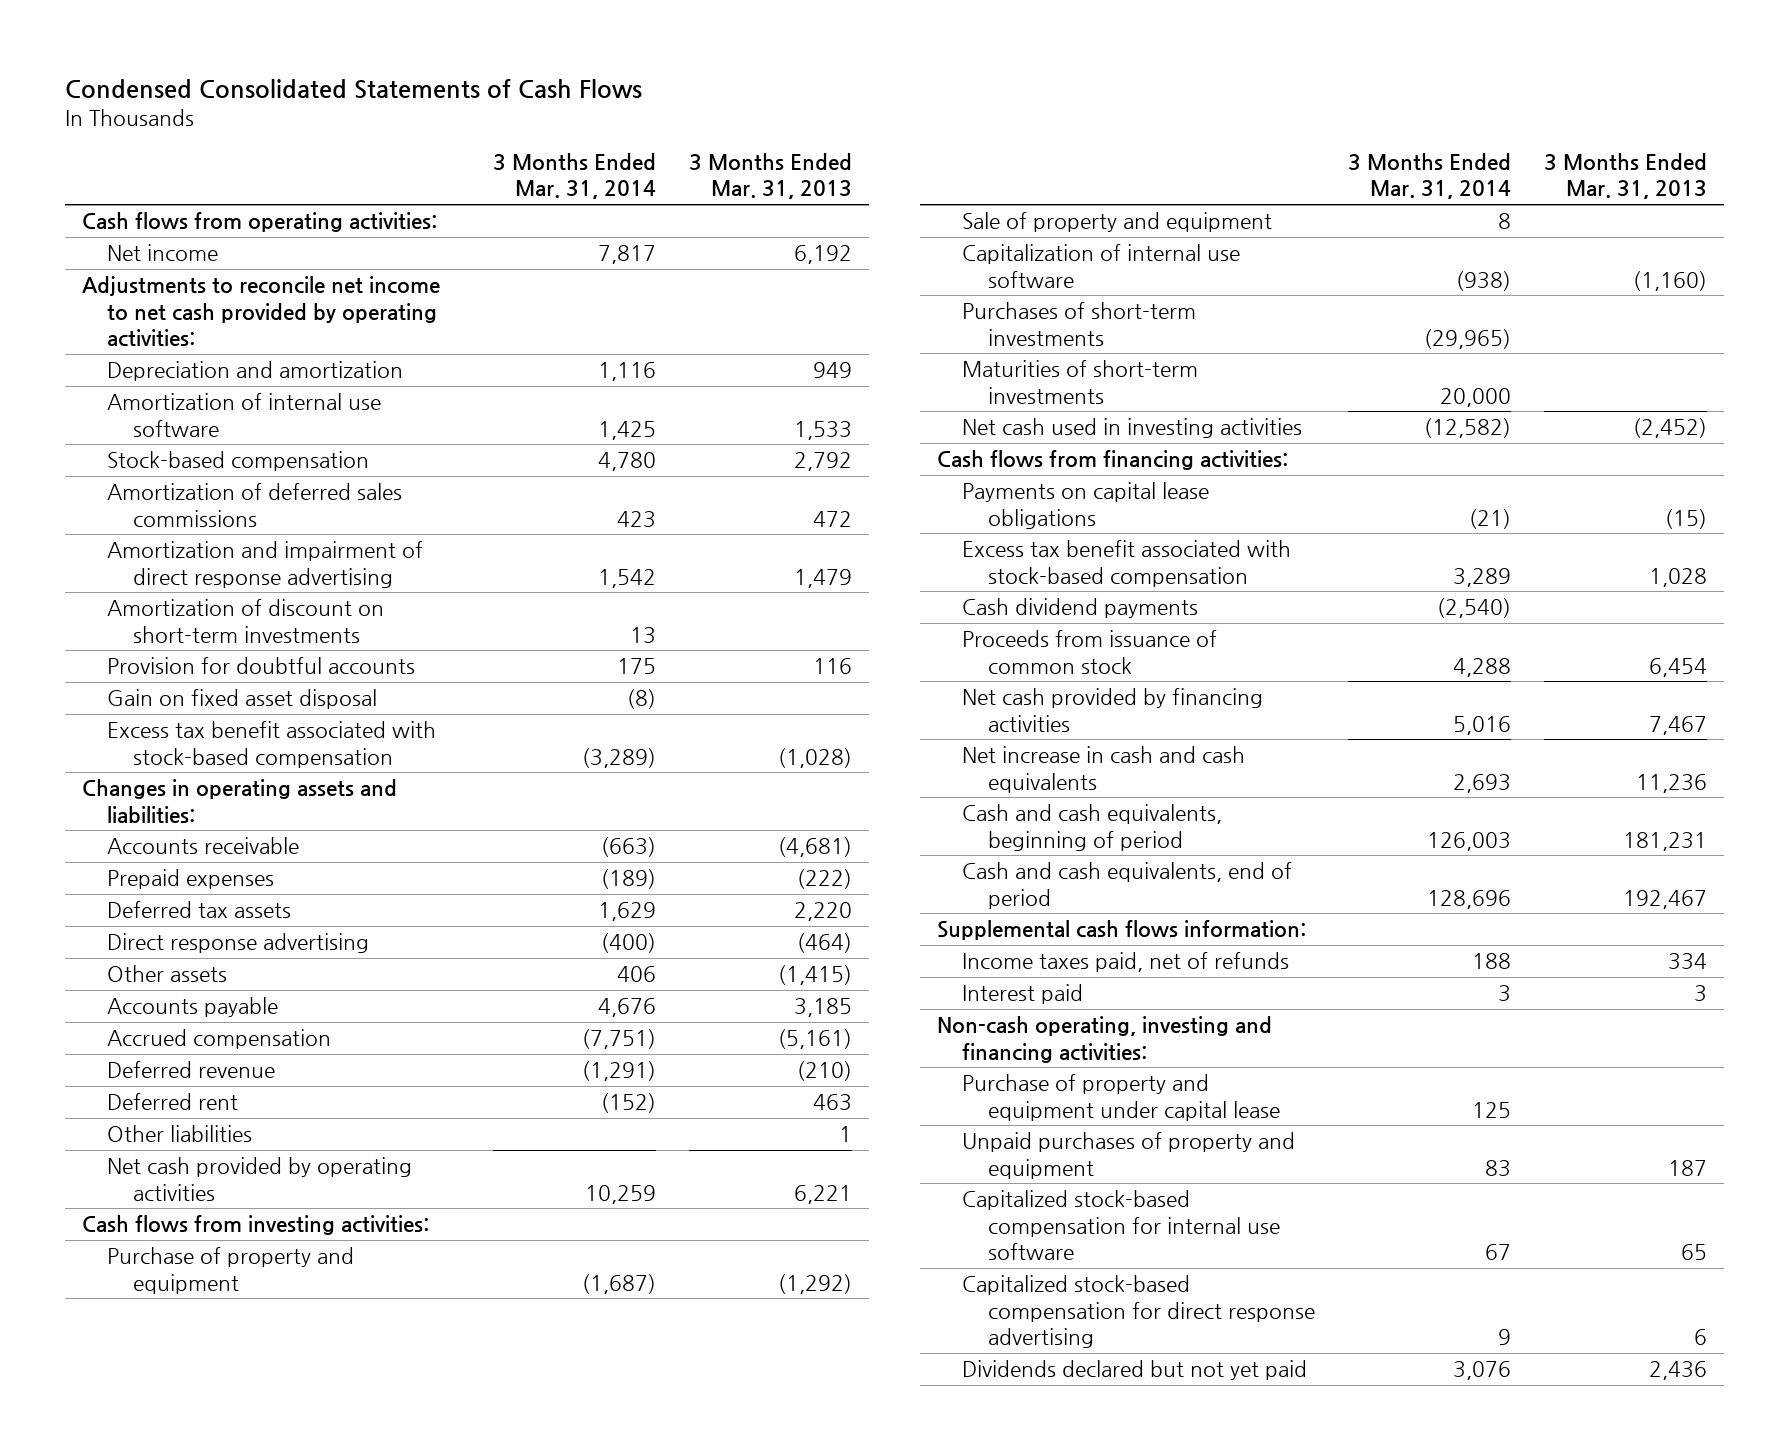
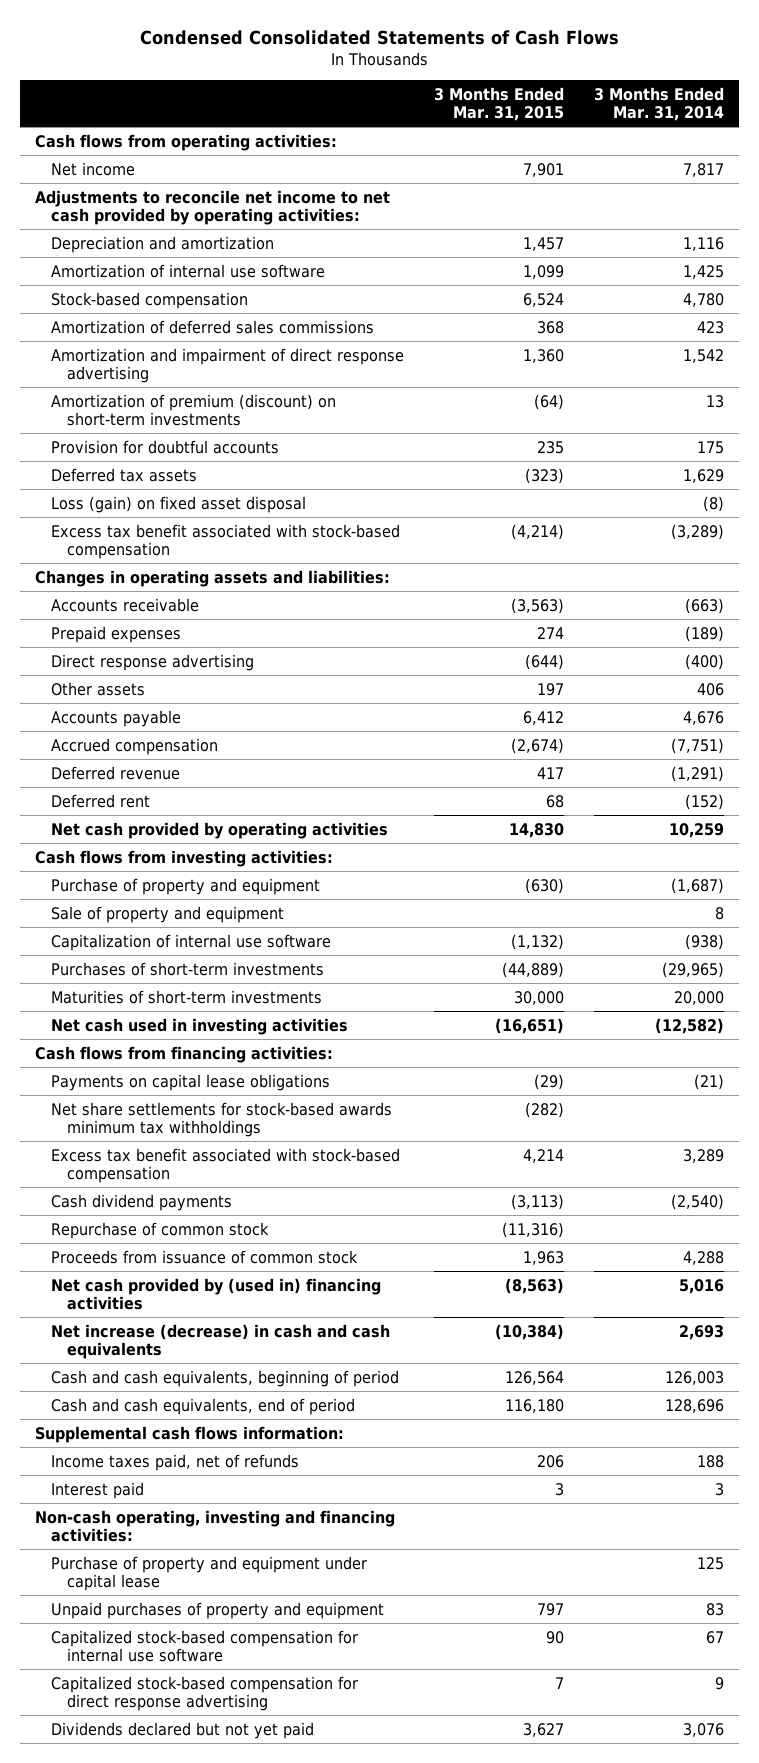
[689,152,853,200] 3 Months Ended Mar. 31, 2013 -> none
none -> [434,86,565,121] 3 Months Ended Mar. 31, 2015
[107,599,385,643] Amortization of discount on short-term investments -> [51,393,337,426] Amortization of premium (discount) on short-term investments
[107,901,292,919] Deferred tax assets -> [51,467,198,482] Deferred tax assets
[107,689,378,710] Gain on fixed asset disposal -> [51,495,307,513] Loss (gain) on fixed asset disposal
[107,1125,253,1143] Other liabilities -> none
none -> [51,1101,393,1137] Net share settlements for stock-based awards minimum tax withholdings
none -> [51,1221,270,1239] Repurchase of common stock
[962,688,1264,732] Net cash provided by financing activities -> [51,1277,382,1310] Net cash provided by (used in) financing activities
[962,746,1246,793] Net increase in cash and cash equivalents -> [51,1323,391,1359] Net increase (decrease) in cash and cash equivalents

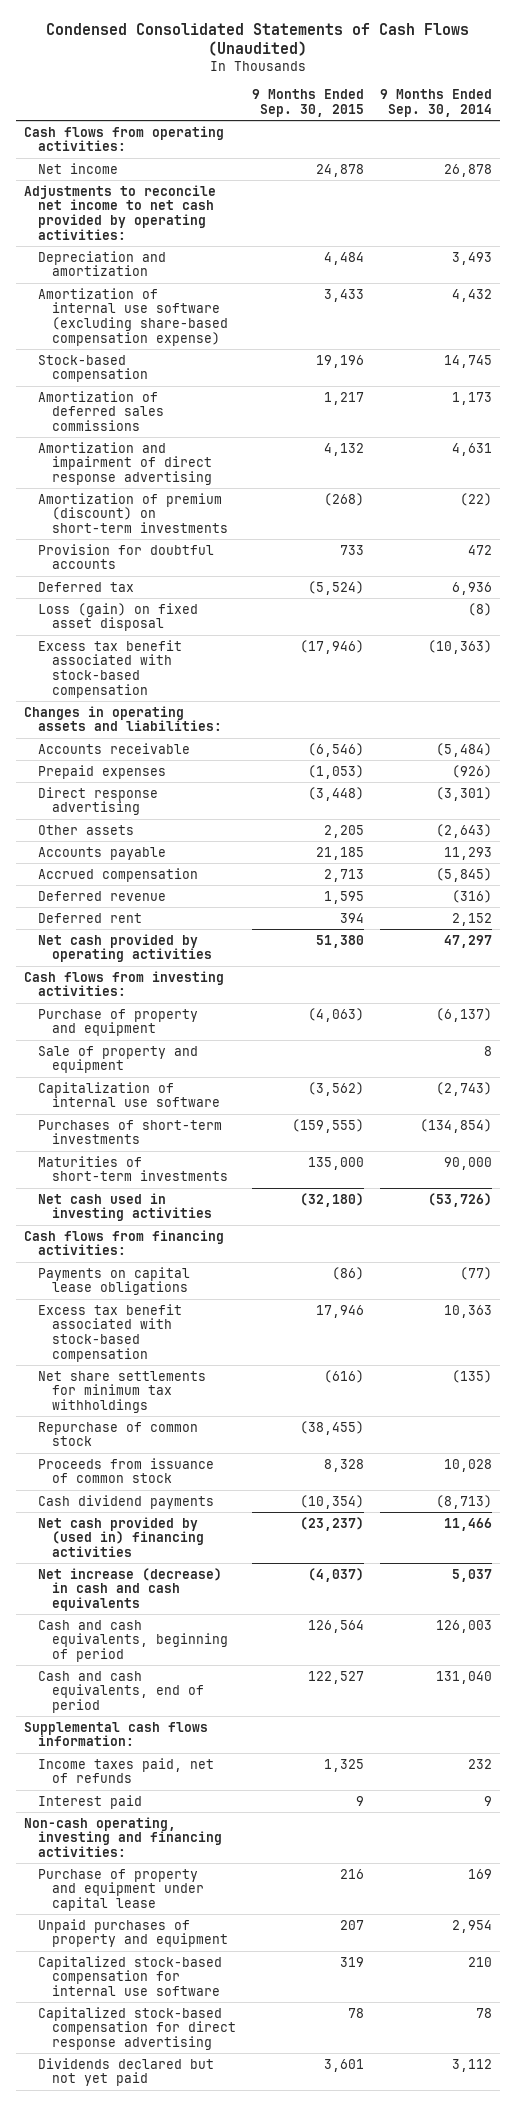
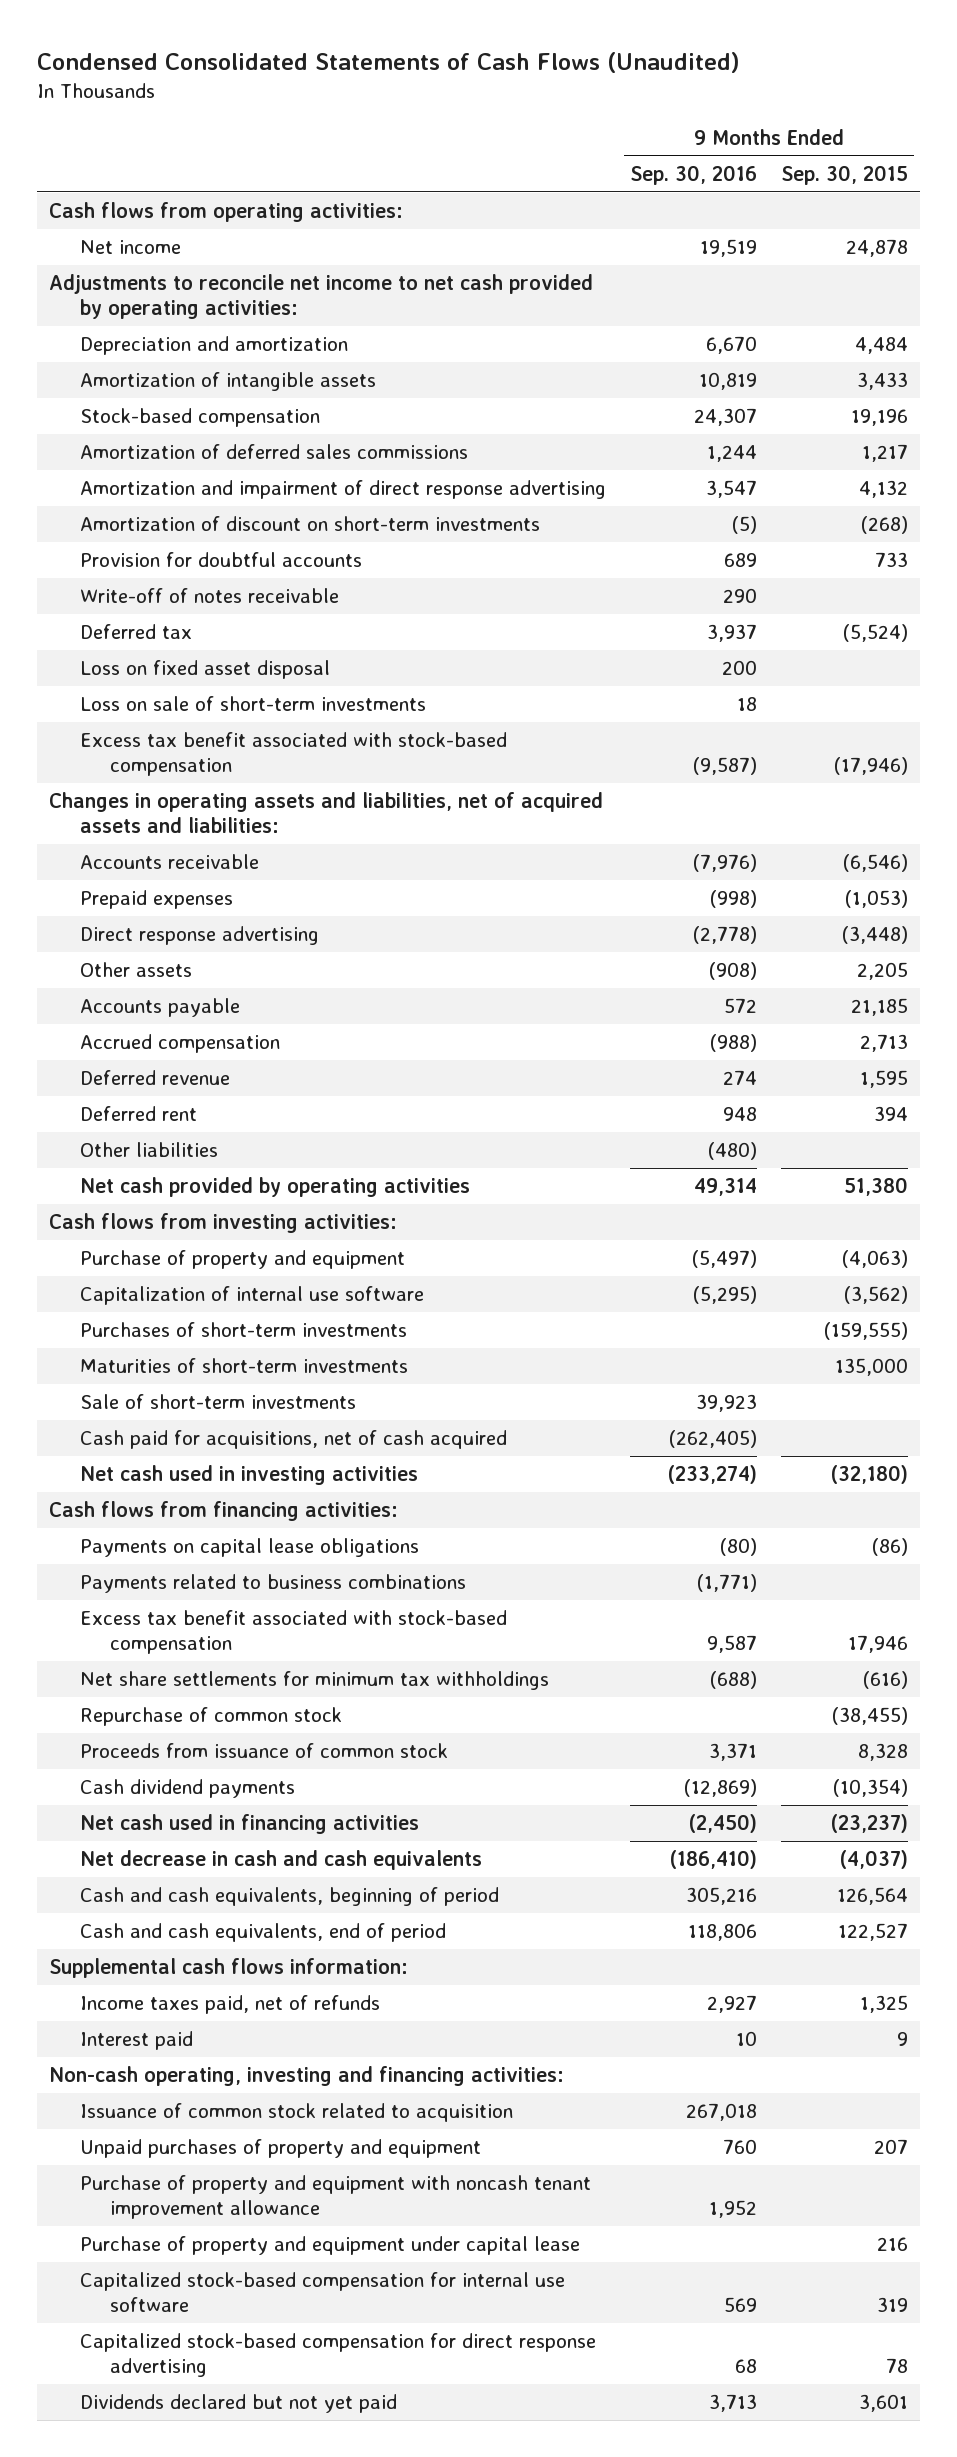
[380,89,493,117] 9 Months Ended Sep. 30, 2014 -> none
none -> [629,164,757,185] Sep. 30, 2016
[37,287,229,346] Amortization of internal use software (excluding share-based compensation expense) -> [79,372,376,392] Amortization of intangible assets
[37,492,229,533] Amortization of premium (discount) on short-term investments -> [79,516,540,532] Amortization of discount on short-term investments
none -> [79,588,339,604] Write-off of notes receivable
[37,602,198,632] Loss (gain) on fixed asset disposal -> [79,660,330,680] Loss on fixed asset disposal
none -> [79,696,426,712] Loss on sale of short-term investments
[23,705,222,732] Changes in operating assets and liabilities: -> [48,792,603,834] Changes in operating assets and liabilities, net of acquired assets and liabilities:
none -> [79,1142,218,1158] Other liabilities
[37,1045,198,1074] Sale of property and equipment -> none
none -> [79,1394,356,1410] Sale of short-term investments
none -> [79,1430,507,1450] Cash paid for acquisitions, net of cash acquired
none -> [79,1574,466,1594] Payments related to business combinations
[37,1516,205,1557] Net cash provided by (used in) financing activities -> [79,1814,419,1835] Net cash used in financing activities
[37,1567,222,1611] Net increase (decrease) in cash and cash equivalents -> [79,1850,482,1871] Net decrease in cash and cash equivalents
none -> [79,2103,513,2123] Issuance of common stock related to acquisition
none -> [79,2175,591,2220] Purchase of property and equipment with noncash tenant improvement allowance
[37,1868,205,1911] Purchase of property and equipment under capital lease -> [79,2236,580,2256] Purchase of property and equipment under capital lease

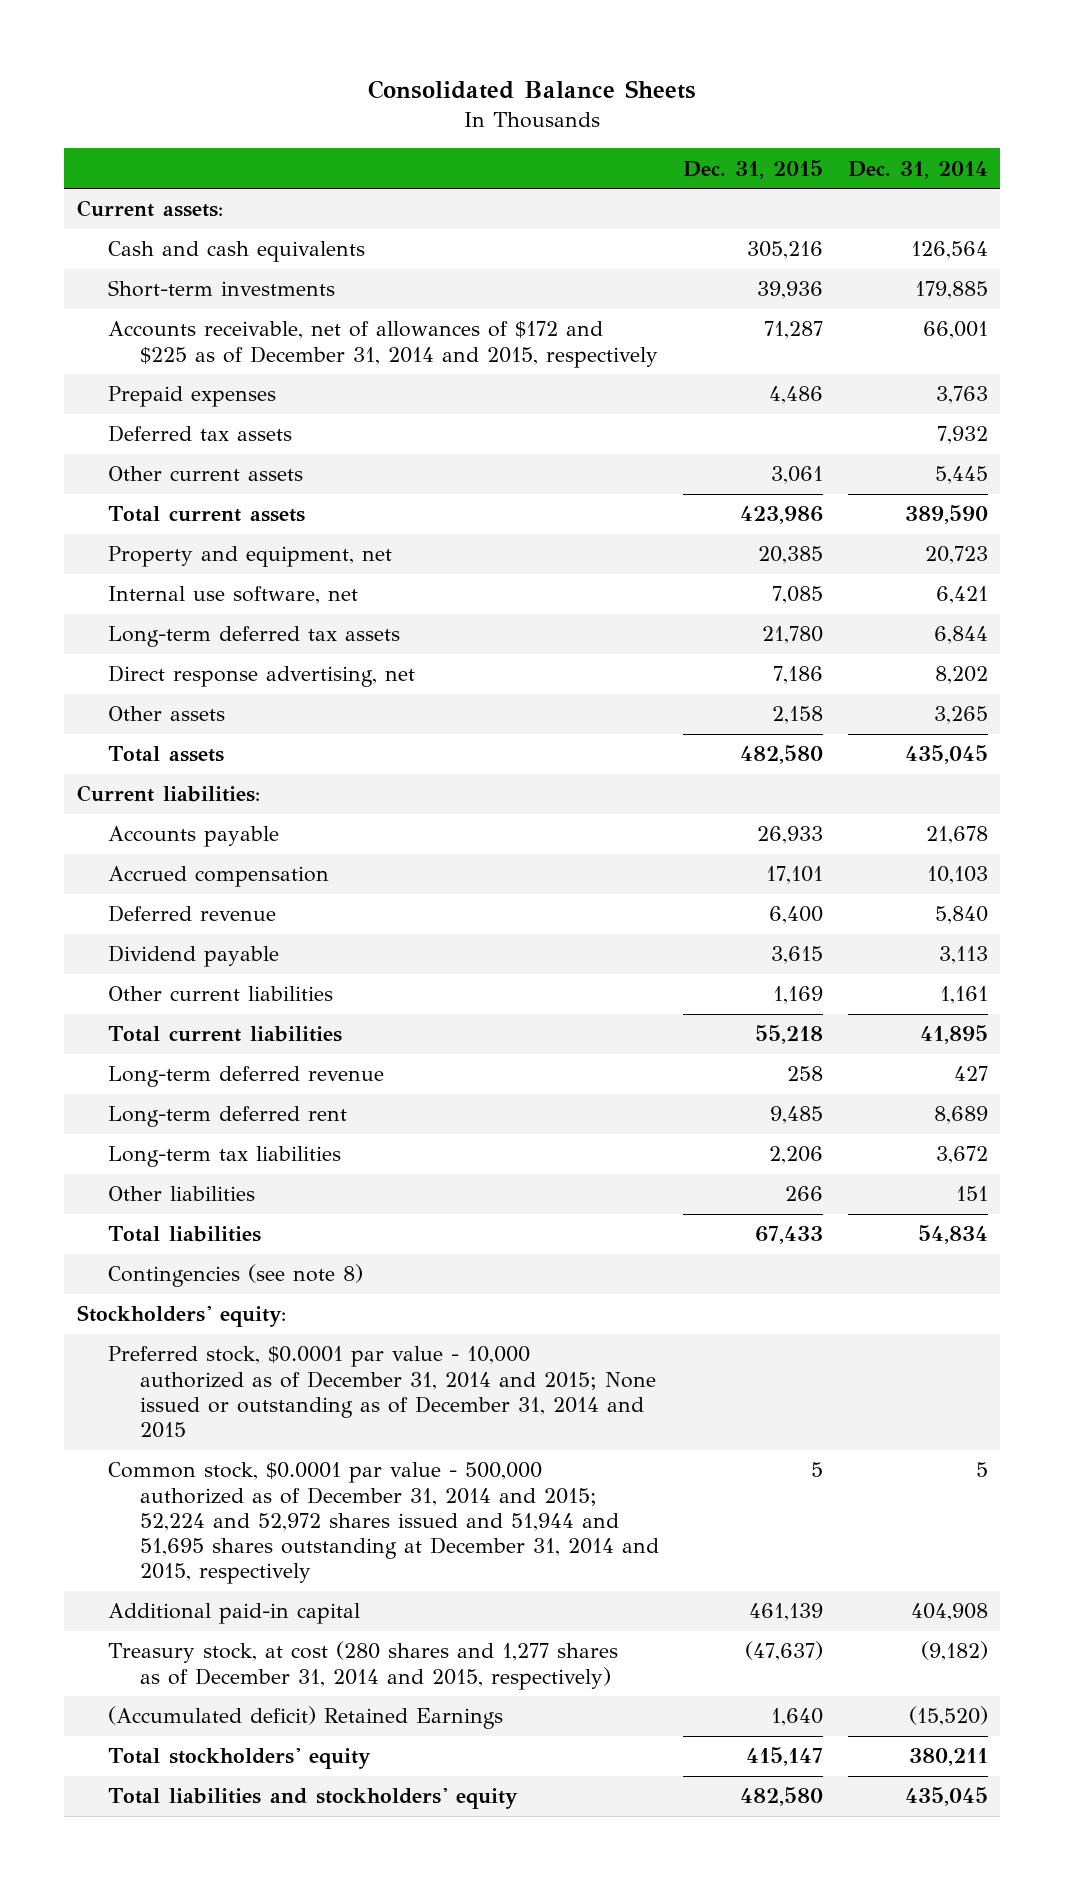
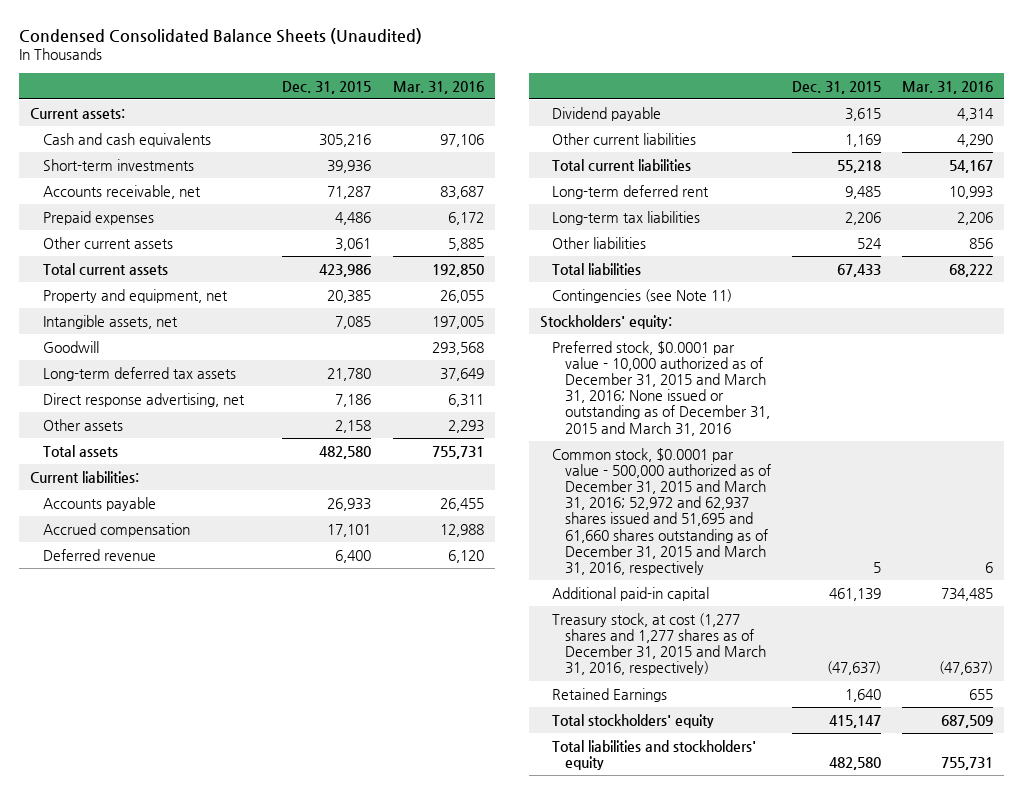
[368,79,697,99] Consolidated Balance Sheets -> [19,27,423,44] Condensed Consolidated Balance Sheets (Unaudited)
[847,160,988,179] Dec. 31, 2014 -> none
none -> [392,80,484,94] Mar. 31, 2016
[108,321,658,368] Accounts receivable, net of allowances of $172 and $225 as of December 31, 2014 and 2015, respectively -> [42,184,201,199] Accounts receivable, net
[108,425,293,443] Deferred tax assets -> none
[108,586,359,605] Internal use software, net -> [42,314,178,329] Intangible assets, net
none -> [42,340,99,353] Goodwill
[108,1066,385,1088] Long-term deferred revenue -> none
[785,1186,824,1202] 266 -> [857,237,883,249] 524
[108,1264,364,1288] Contingencies (see note 8) -> [552,288,733,303] Contingencies (see Note 11)
[108,1346,656,1439] Preferred stock, $0.0001 par value - 10,000 authorized as of December 31, 2014 and 2015; None issued or outstanding as of December 31, 2014 and 2015 -> [552,340,770,436] Preferred stock, $0.0001 par value - 10,000 authorized as of December 31, 2015 and March 31, 2016; None issued or outstanding as of December 31, 2015 and March 31, 2016
[108,1462,659,1585] Common stock, $0.0001 par value - 500,000 authorized as of December 31, 2014 and 2015; 52,224 and 52,972 shares issued and 51,944 and 51,695 shares outstanding at December 31, 2014 and 2015, respectively -> [552,447,771,575] Common stock, $0.0001 par value - 500,000 authorized as of December 31, 2015 and March 31, 2016; 52,972 and 62,937 shares issued and 51,695 and 61,660 shares outstanding as of December 31, 2015 and March 31, 2016, respectively
[108,1641,619,1690] Treasury stock, at cost (280 shares and 1,277 shares as of December 31, 2014 and 2015, respectively) -> [552,612,766,676] Treasury stock, at cost (1,277 shares and 1,277 shares as of December 31, 2015 and March 31, 2016, respectively)
[108,1706,504,1730] (Accumulated deficit) Retained Earnings -> [552,687,668,702] Retained Earnings

